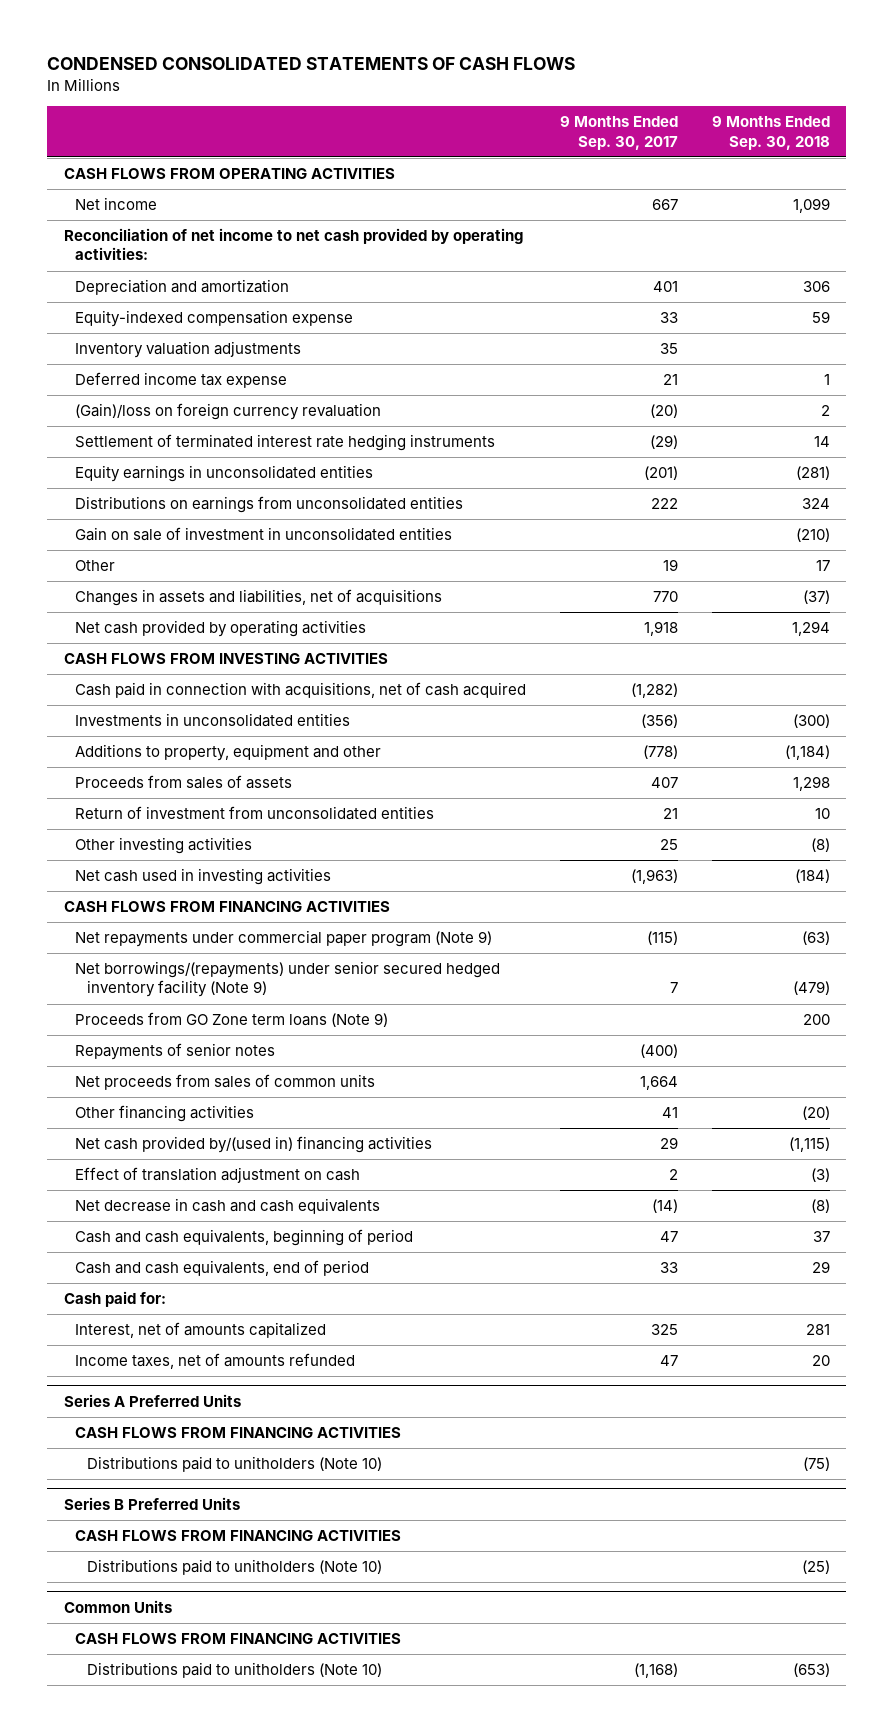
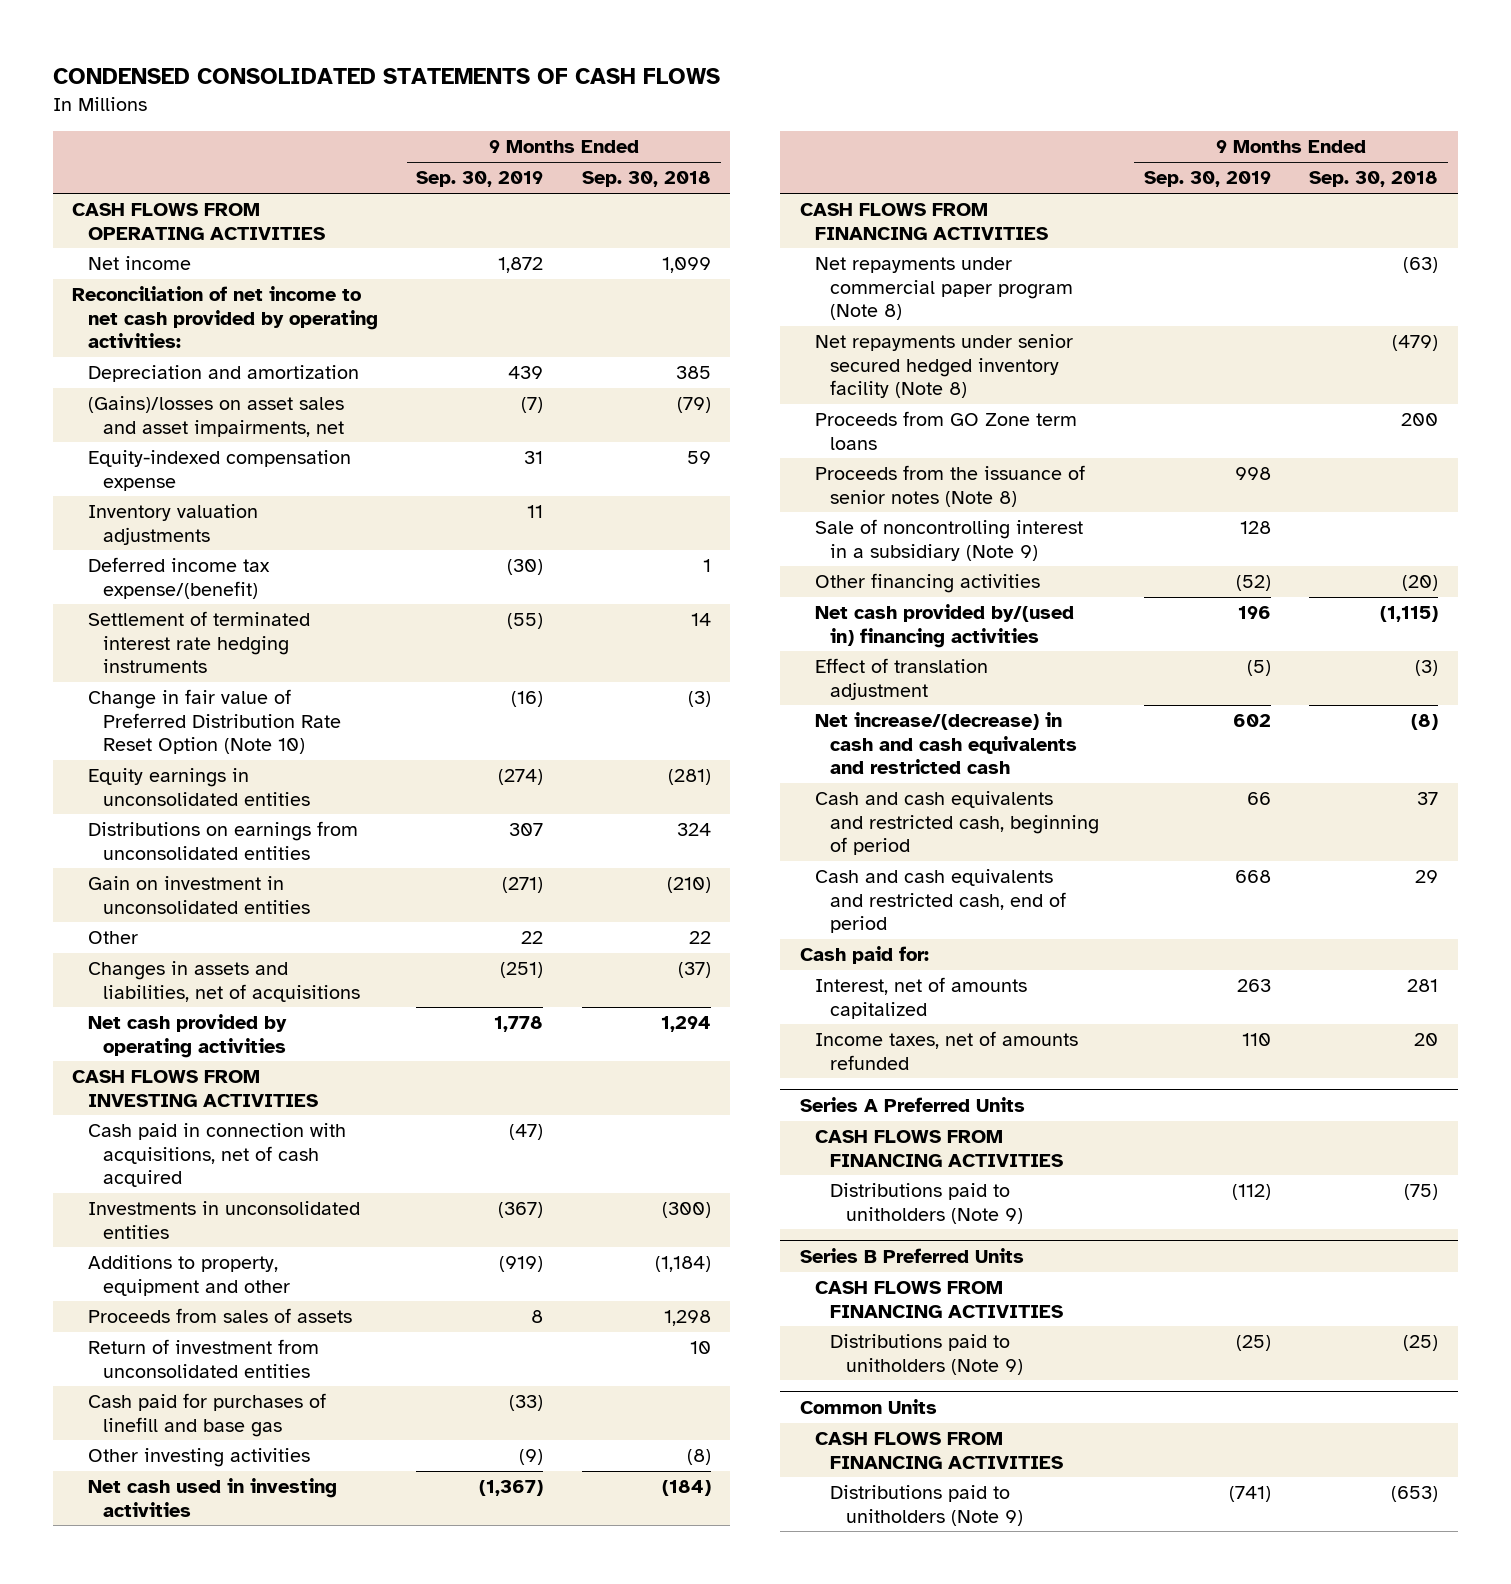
[559,116,678,150] 9 Months Ended Sep. 30, 2017 -> none
none -> [416,171,544,188] Sep. 30, 2019
[802,281,830,293] 306 -> [676,366,712,380] 385
none -> [87,396,345,437] (Gains)/losses on asset sales and asset impairments, net
[75,403,382,421] (Gain)/loss on foreign currency revaluation -> none
[75,372,288,389] Deferred income tax expense -> [87,557,270,599] Deferred income tax expense/(benefit)
none -> [87,689,342,754] Change in fair value of Preferred Distribution Rate Reset Option (Note 10)
[75,527,453,542] Gain on sale of investment in unconsolidated entities -> [87,876,311,914] Gain on investment in unconsolidated entities
[815,560,830,572] 17 -> [689,931,712,945] 22
none -> [87,1393,326,1437] Cash paid for purchases of linefill and base gas
[75,1043,276,1061] Repayments of senior notes -> none
[75,1074,376,1091] Net proceeds from sales of common units -> none
[75,930,493,948] Net repayments under commercial paper program (Note 9) -> [814,257,1074,320] Net repayments under commercial paper program (Note 8)
[75,961,501,998] Net borrowings/(repayments) under senior secured hedged inventory facility (Note 9) -> [814,334,1073,398] Net repayments under senior secured hedged inventory facility (Note 8)
[75,1012,389,1028] Proceeds from GO Zone term loans (Note 9) -> [814,411,1077,450] Proceeds from GO Zone term loans
none -> [814,465,1085,507] Proceeds from the issuance of senior notes (Note 8)
none -> [814,519,1083,561] Sale of noncontrolling interest in a subsidiary (Note 9)
[75,1167,361,1184] Effect of translation adjustment on cash -> [814,658,988,700] Effect of translation adjustment
[75,1198,381,1215] Net decrease in cash and cash equivalents -> [814,712,1078,774] Net increase/(decrease) in cash and cash equivalents and restricted cash
[75,1229,414,1247] Cash and cash equivalents, beginning of period -> [814,791,1100,855] Cash and cash equivalents and restricted cash, beginning of period
[75,1260,370,1277] Cash and cash equivalents, end of period -> [814,869,1067,933] Cash and cash equivalents and restricted cash, end of period
[87,1456,383,1473] Distributions paid to unitholders (Note 10) -> [830,1183,1023,1224] Distributions paid to unitholders (Note 9)
[87,1559,383,1576] Distributions paid to unitholders (Note 10) -> [830,1334,1023,1375] Distributions paid to unitholders (Note 9)
[87,1662,383,1679] Distributions paid to unitholders (Note 10) -> [830,1485,1023,1526] Distributions paid to unitholders (Note 9)

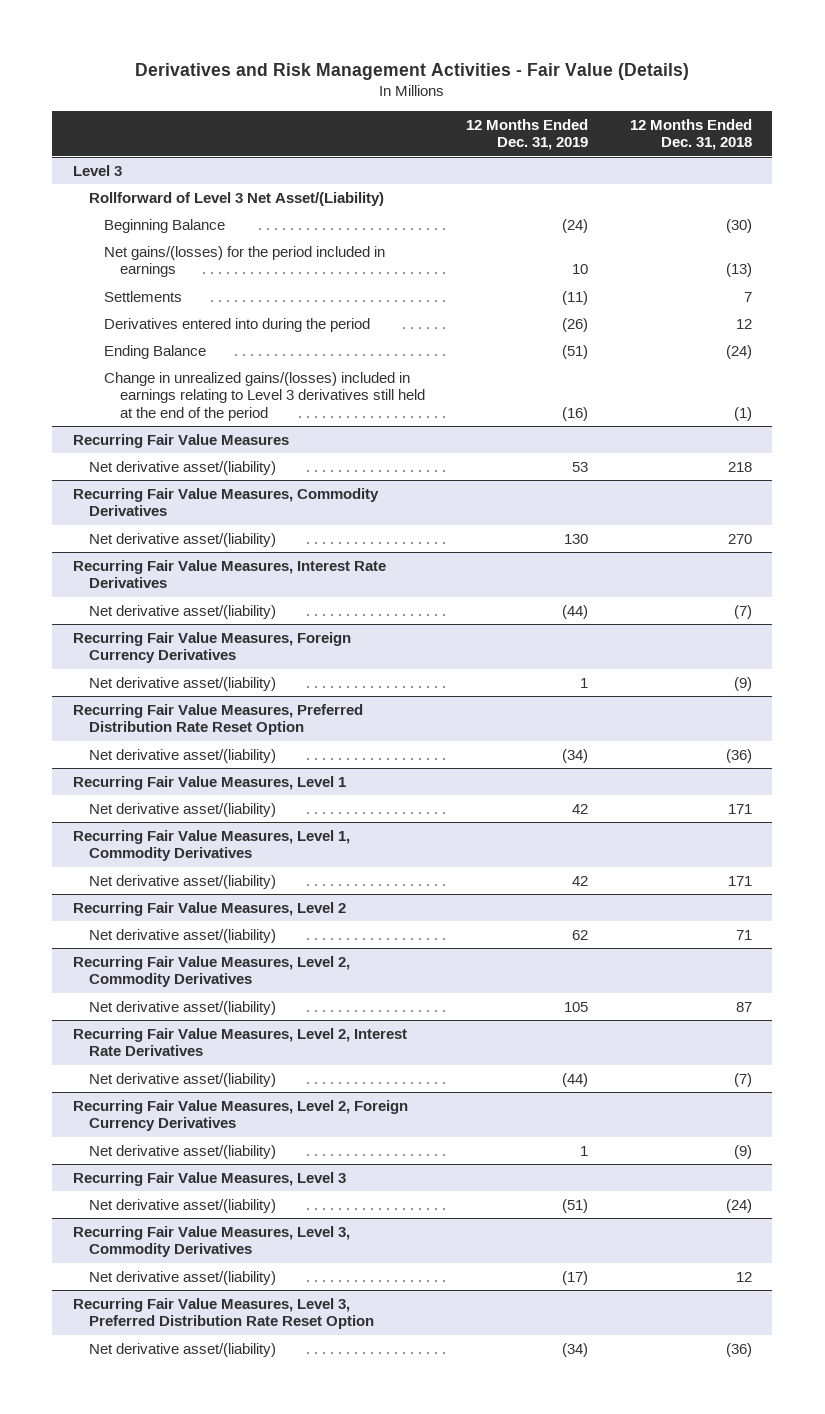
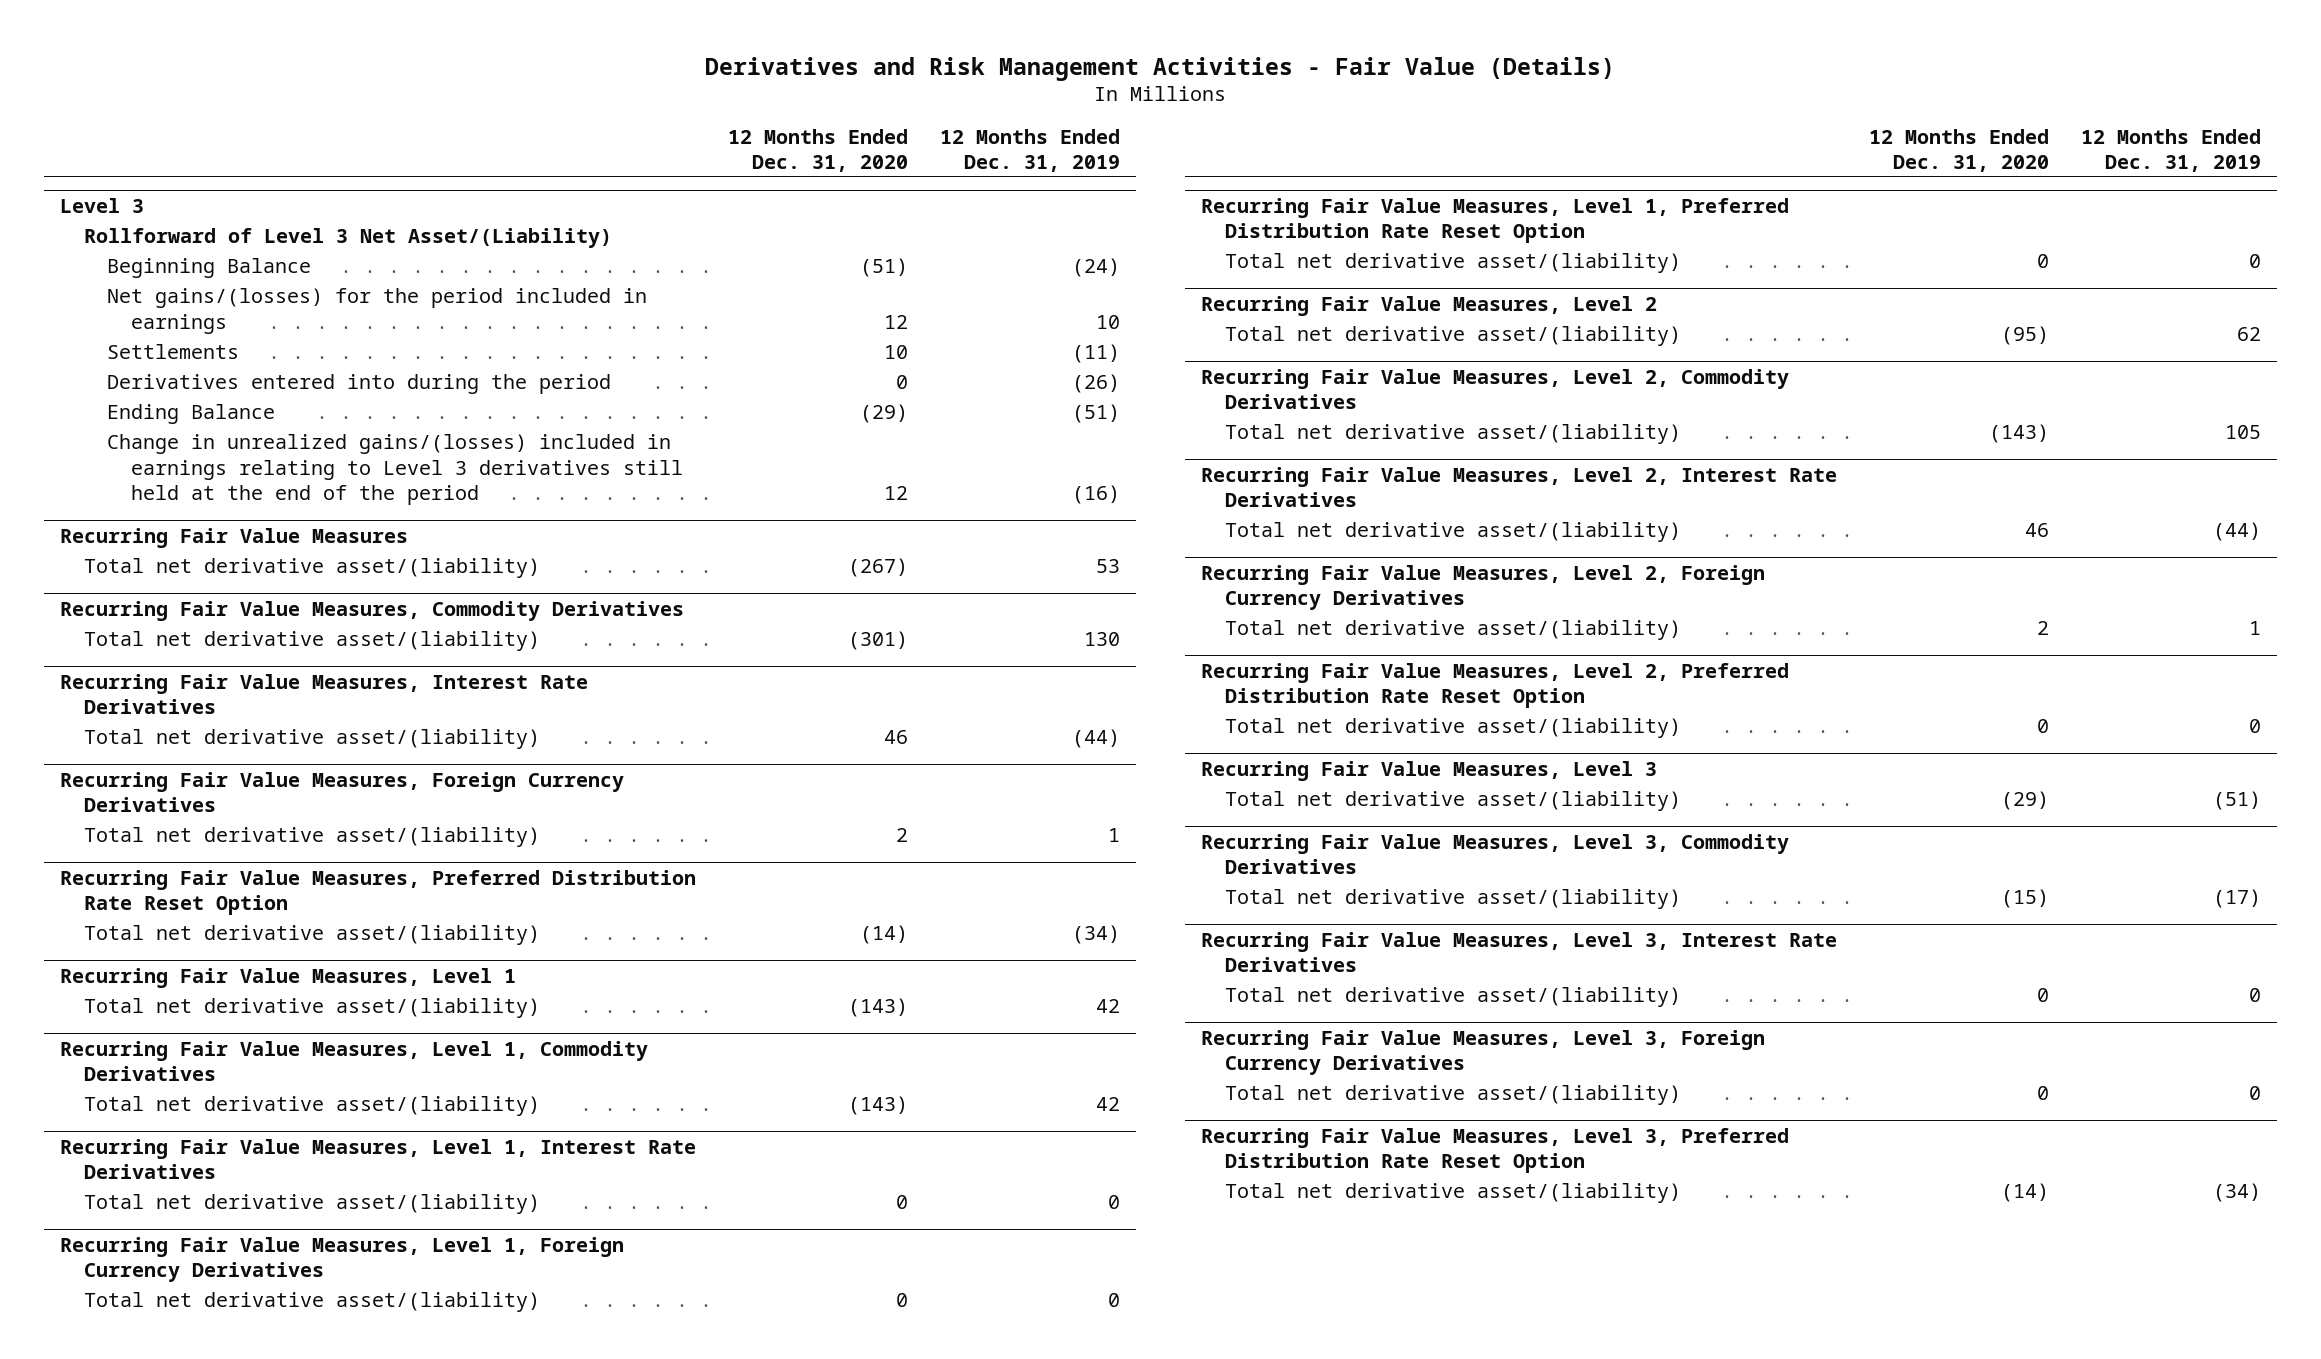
[629,118,752,151] 12 Months Ended Dec. 31, 2018 -> none
none -> [727,128,908,172] 12 Months Ended Dec. 31, 2020
[88,460,276,475] Net derivative asset/(liability) -> [83,558,540,579] Total net derivative asset/(liability)
[88,532,276,547] Net derivative asset/(liability) -> [83,631,540,652] Total net derivative asset/(liability)
[88,604,276,619] Net derivative asset/(liability) -> [83,729,540,750] Total net derivative asset/(liability)
[88,676,276,691] Net derivative asset/(liability) -> [83,827,540,848] Total net derivative asset/(liability)
[88,748,276,763] Net derivative asset/(liability) -> [83,925,540,946] Total net derivative asset/(liability)
[88,802,276,817] Net derivative asset/(liability) -> [83,998,540,1019] Total net derivative asset/(liability)
[88,874,276,889] Net derivative asset/(liability) -> [83,1096,540,1117] Total net derivative asset/(liability)
none -> [59,1138,696,1180] Recurring Fair Value Measures, Level 1, Interest Rate Derivatives
none -> [83,1194,540,1215] Total net derivative asset/(liability)
none -> [59,1236,624,1283] Recurring Fair Value Measures, Level 1, Foreign Currency Derivatives
none -> [83,1292,540,1313] Total net derivative asset/(liability)
none -> [1200,197,1789,244] Recurring Fair Value Measures, Level 1, Preferred Distribution Rate Reset Option
none -> [1224,253,1681,274] Total net derivative asset/(liability)
[88,928,276,943] Net derivative asset/(liability) -> [1224,326,1681,347] Total net derivative asset/(liability)
[88,1000,276,1015] Net derivative asset/(liability) -> [1224,424,1681,445] Total net derivative asset/(liability)
[88,1072,276,1087] Net derivative asset/(liability) -> [1224,522,1681,543] Total net derivative asset/(liability)
[88,1144,276,1159] Net derivative asset/(liability) -> [1224,620,1681,641] Total net derivative asset/(liability)
none -> [1200,662,1789,709] Recurring Fair Value Measures, Level 2, Preferred Distribution Rate Reset Option
none -> [1224,718,1681,739] Total net derivative asset/(liability)
[88,1198,276,1213] Net derivative asset/(liability) -> [1224,791,1681,812] Total net derivative asset/(liability)
[88,1270,276,1285] Net derivative asset/(liability) -> [1224,889,1681,910] Total net derivative asset/(liability)
none -> [1200,931,1837,973] Recurring Fair Value Measures, Level 3, Interest Rate Derivatives
none -> [1224,987,1681,1008] Total net derivative asset/(liability)
none -> [1200,1029,1765,1076] Recurring Fair Value Measures, Level 3, Foreign Currency Derivatives
none -> [1224,1085,1681,1106] Total net derivative asset/(liability)
[88,1342,276,1357] Net derivative asset/(liability) -> [1224,1183,1681,1204] Total net derivative asset/(liability)

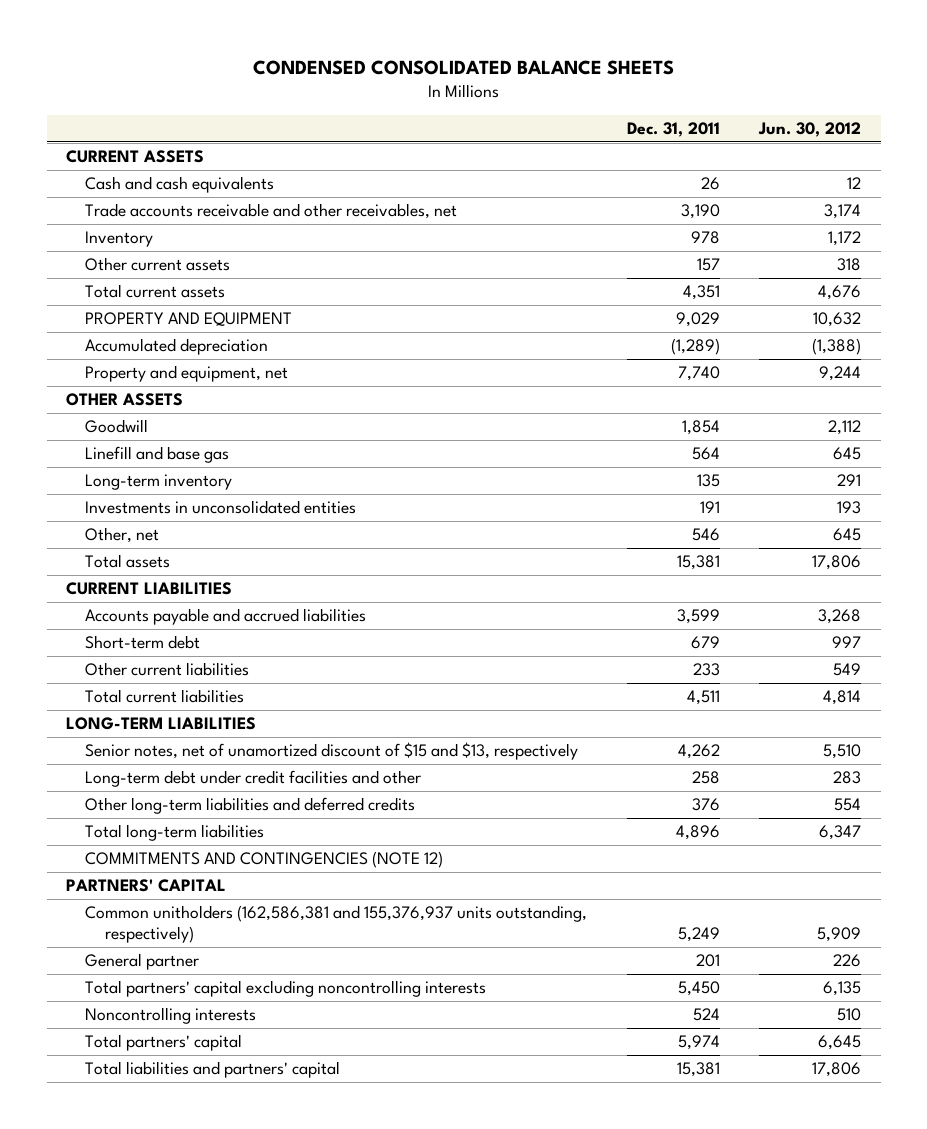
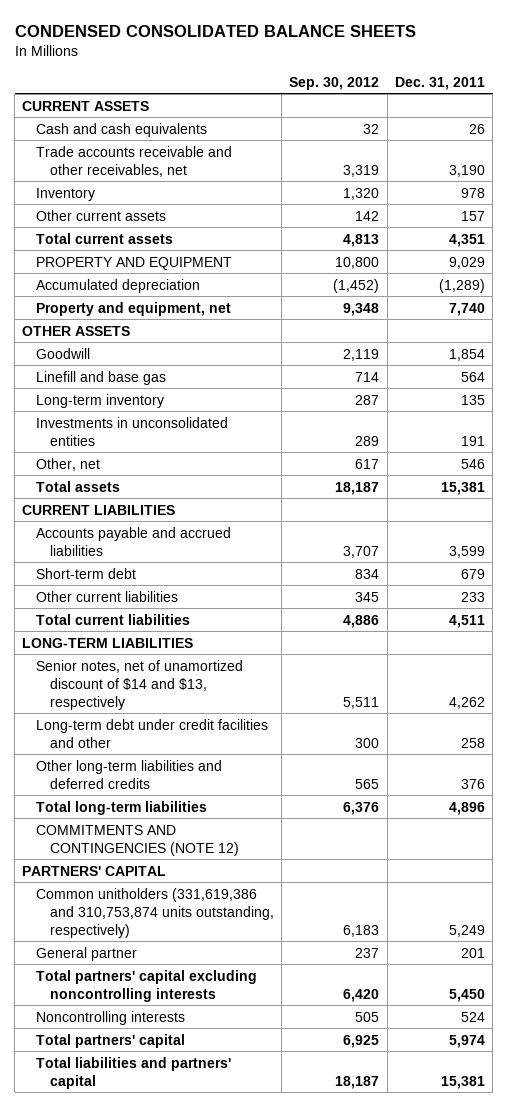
[758,122,862,138] Jun. 30, 2012 -> none
none -> [289,76,380,90] Sep. 30, 2012
[85,742,579,761] Senior notes, net of unamortized discount of $15 and $13, respectively -> [36,659,244,710] Senior notes, net of unamortized discount of $14 and $13, respectively
[85,905,588,943] Common unitholders (162,586,381 and 155,376,937 units outstanding, respectively) -> [36,887,274,938] Common unitholders (331,619,386 and 310,753,874 units outstanding, respectively)

